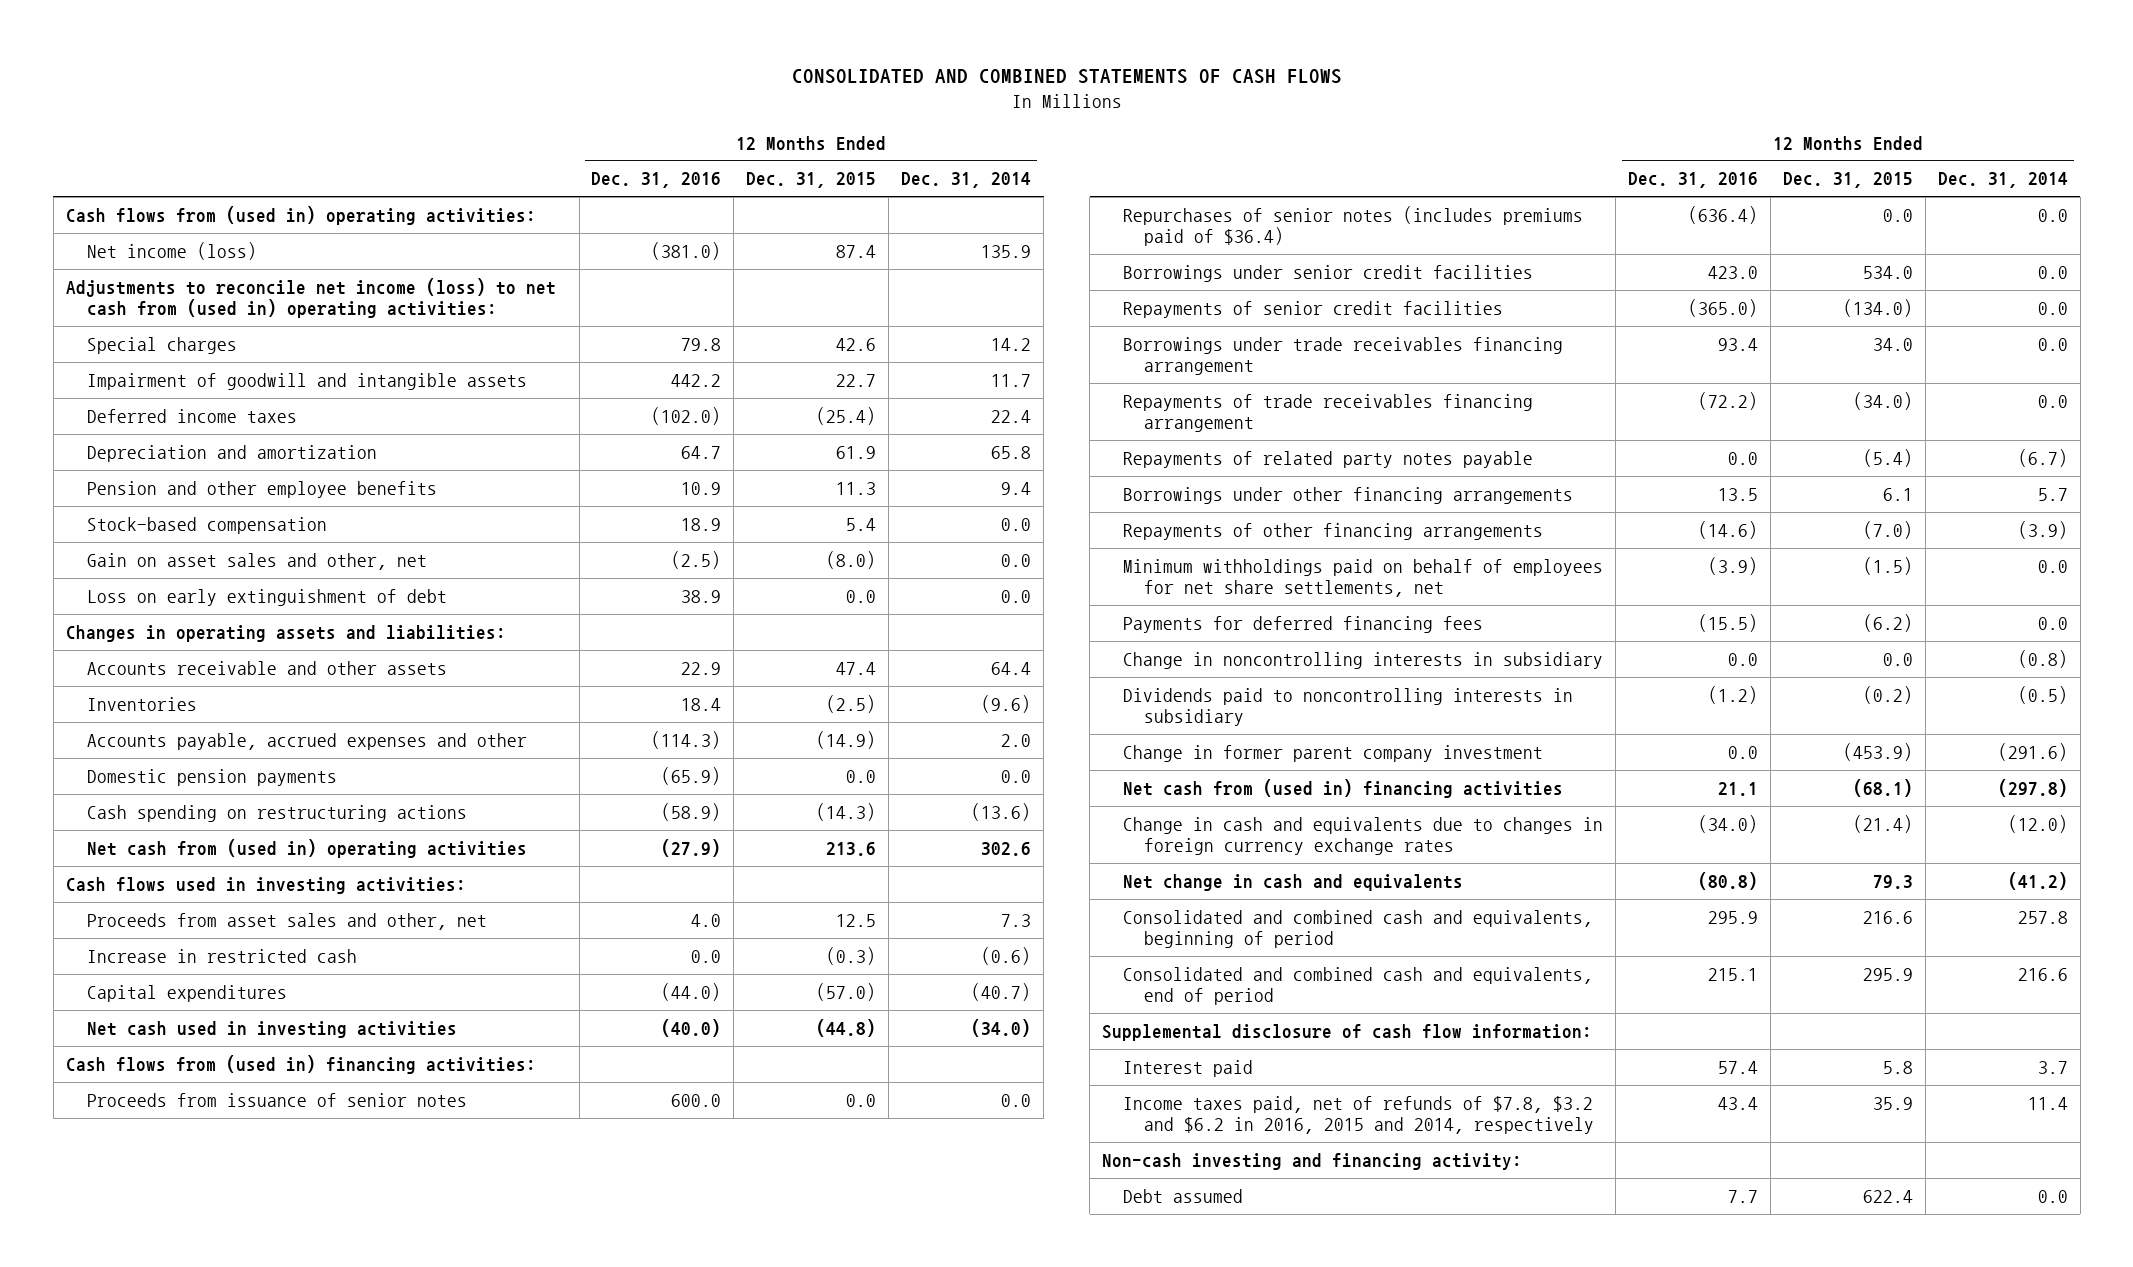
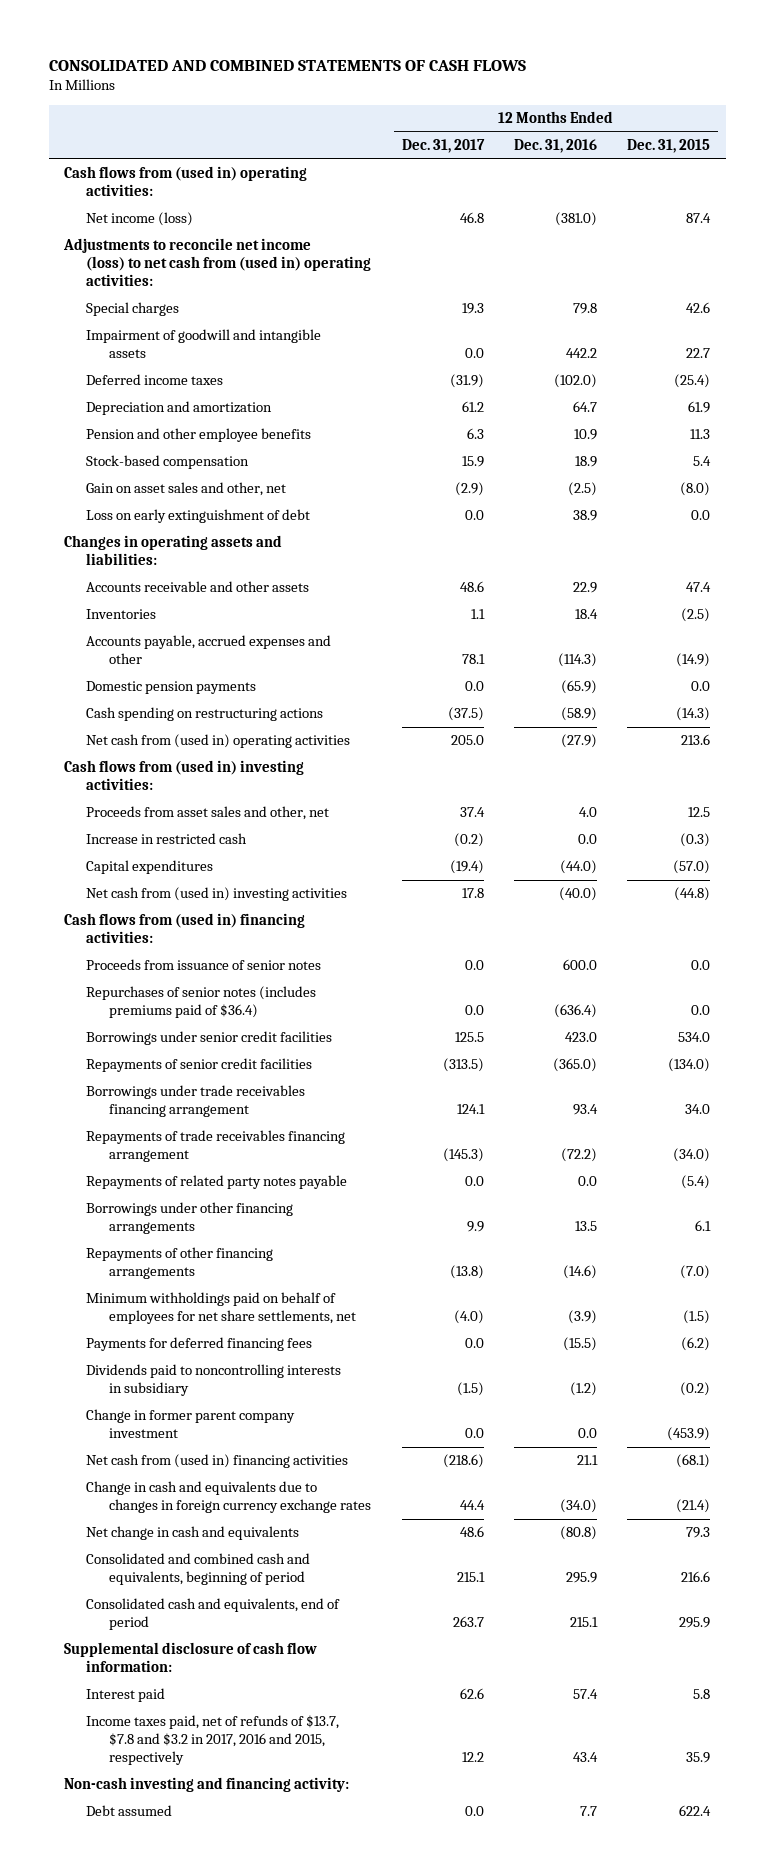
[901,172,1032,189] Dec. 31, 2014 -> none
none -> [401,138,485,153] Dec. 31, 2017
[65,876,466,894] Cash flows used in investing activities: -> [63,760,304,791] Cash flows from (used in) investing activities:
[86,1020,457,1038] Net cash used in investing activities -> [86,887,348,902] Net cash from (used in) investing activities
[1123,651,1604,669] Change in noncontrolling interests in subsidiary -> none
[1123,966,1594,1006] Consolidated and combined cash and equivalents, end of period -> [86,1598,341,1631] Consolidated cash and equivalents, end of period
[1123,1095,1594,1135] Income taxes paid, net of refunds of $7.8, $3.2 and $6.2 in 2016, 2015 and 2014, respectively -> [86,1715,340,1766] Income taxes paid, net of refunds of $13.7, $7.8 and $3.2 in 2017, 2016 and 2015, respectively

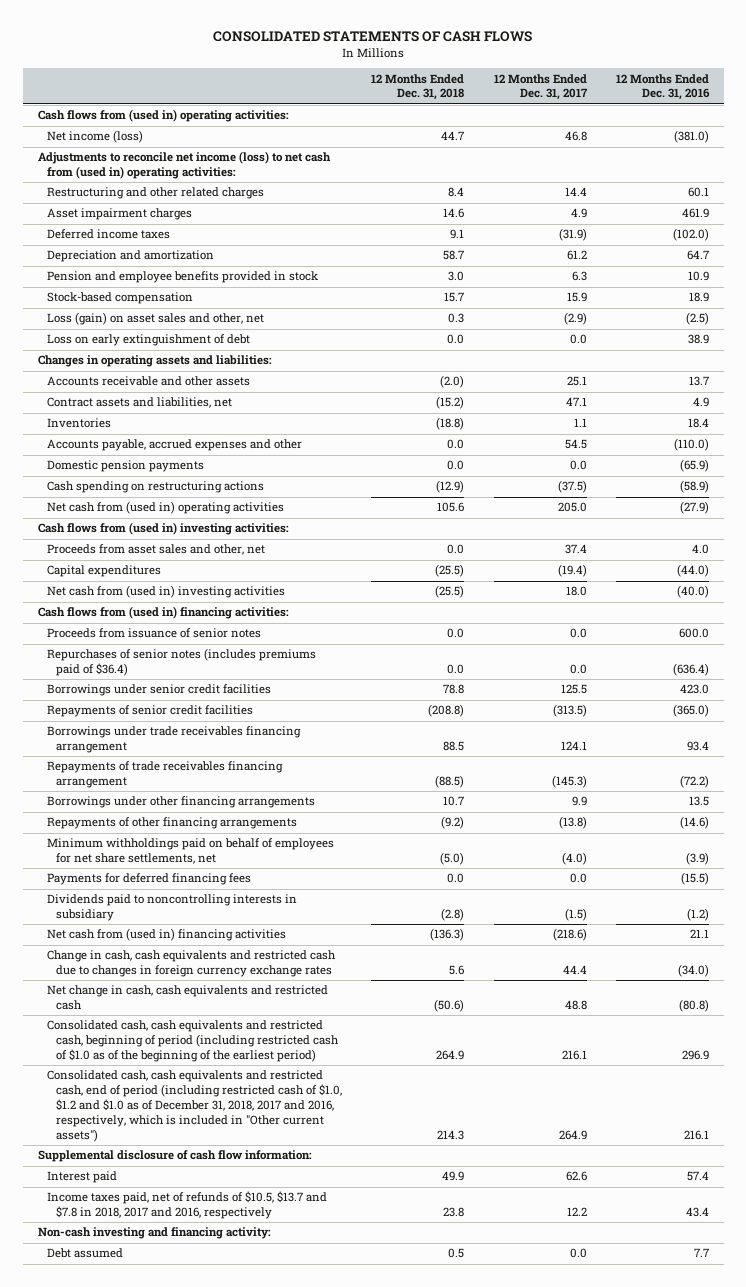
[48,59,526,71] CONSOLIDATED AND COMBINED STATEMENTS OF CASH FLOWS -> [213,30,533,42] CONSOLIDATED STATEMENTS OF CASH FLOWS
[627,138,711,153] Dec. 31, 2015 -> none
none -> [371,73,465,101] 12 Months Ended Dec. 31, 2018
[86,302,180,317] Special charges -> none
[86,329,322,359] Impairment of goodwill and intangible assets -> none
none -> [46,187,264,200] Restructuring and other related charges
none -> [46,208,192,221] Asset impairment charges
[86,428,312,443] Pension and other employee benefits -> [46,271,318,284] Pension and employee benefits provided in stock
[86,482,287,497] Gain on asset sales and other, net -> [46,312,264,326] Loss (gain) on asset sales and other, net
[459,581,484,593] 48.6 -> [566,376,587,387] 25.1
[573,582,598,594] 22.9 -> [688,376,709,387] 13.7
none -> [46,397,232,409] Contract assets and liabilities, net
[461,654,485,665] 78.1 -> [564,439,587,450] 54.5
[558,653,598,668] (114.3) -> [673,438,709,452] (110.0)
[86,833,248,845] Increase in restricted cash -> none
[461,888,484,899] 17.8 -> [565,586,587,597] 18.0
[86,1175,348,1190] Repayments of related party notes payable -> none
[86,1409,296,1439] Change in former parent company investment -> none
[86,1553,311,1586] Consolidated and combined cash and equivalents, beginning of period -> none
[86,1598,341,1631] Consolidated cash and equivalents, end of period -> none
[86,1481,371,1514] Change in cash and equivalents due to changes in foreign currency exchange rates -> [46,950,336,978] Change in cash, cash equivalents and restricted cash due to changes in foreign currency exchange rates
[86,1526,300,1541] Net change in cash and equivalents -> [46,985,328,1011] Net change in cash, cash equivalents and restricted cash
[459,1526,484,1538] 48.6 -> [564,1000,587,1011] 48.8
none -> [46,1020,340,1063] Consolidated cash, cash equivalents and restricted cash, beginning of period (including restricted cash of $1.0 as of the beginning of the earliest period)
none -> [46,1070,343,1142] Consolidated cash, cash equivalents and restricted cash, end of period (including restricted cash of $1.0, $1.2 and $1.0 as of December 31, 2018, 2017 and 2016, respectively, which is included in "Other current assets")
[86,1715,340,1766] Income taxes paid, net of refunds of $13.7, $7.8 and $3.2 in 2017, 2016 and 2015, respectively -> [46,1191,327,1220] Income taxes paid, net of refunds of $10.5, $13.7 and $7.8 in 2018, 2017 and 2016, respectively

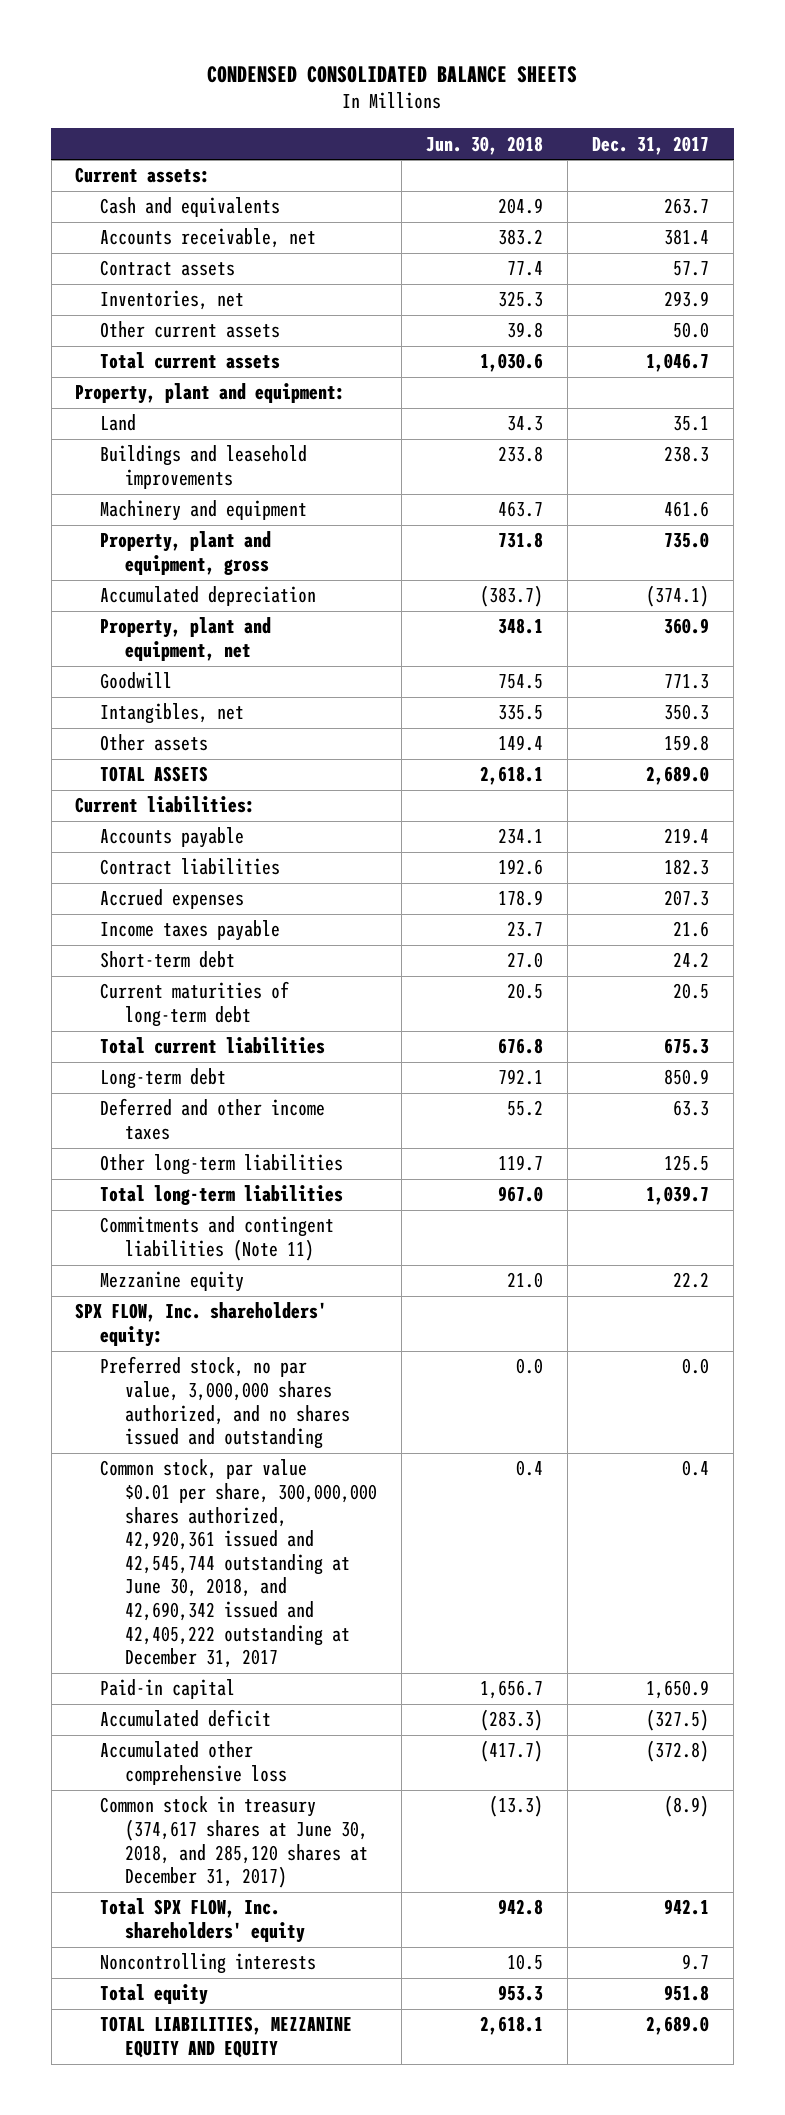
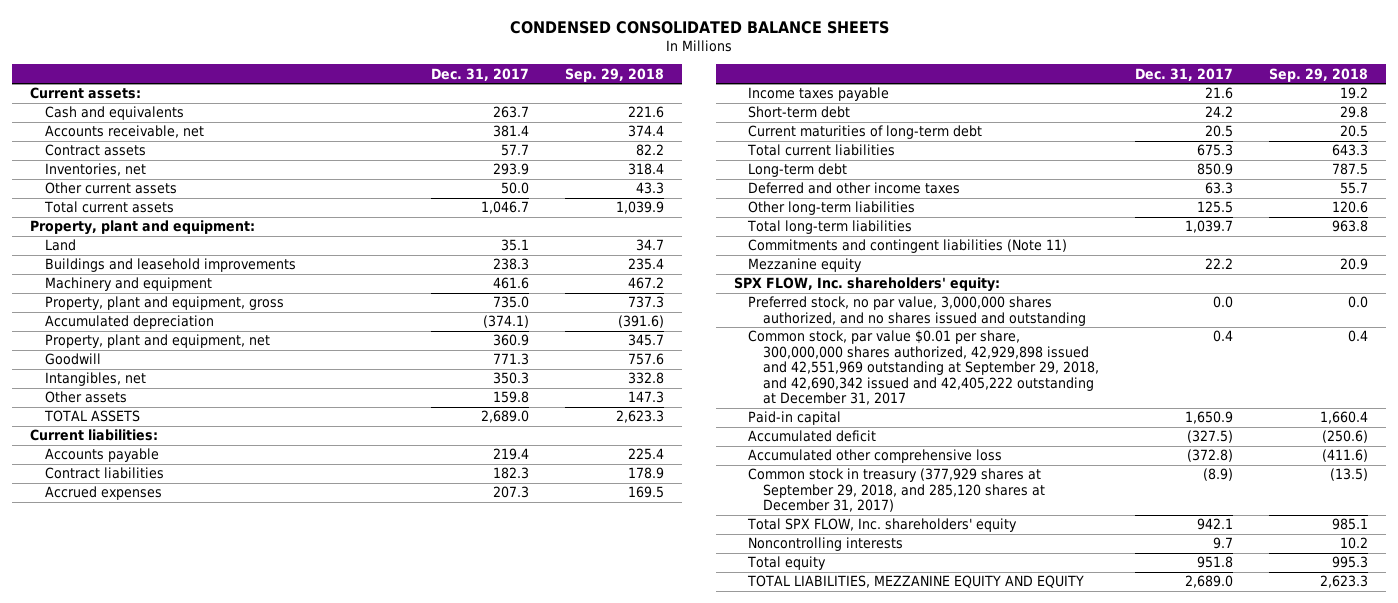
[426,135,544,155] Jun. 30, 2018 -> none
none -> [565,67,665,82] Sep. 29, 2018
[100,1459,378,1669] Common stock, par value $0.01 per share, 300,000,000 shares authorized, 42,920,361 issued and 42,545,744 outstanding at June 30, 2018, and 42,690,342 issued and 42,405,222 outstanding at December 31, 2017 -> [748,330,1099,406] Common stock, par value $0.01 per share, 300,000,000 shares authorized, 42,929,898 issued and 42,551,969 outstanding at September 29, 2018, and 42,690,342 issued and 42,405,222 outstanding at December 31, 2017
[100,1796,369,1889] Common stock in treasury (374,617 shares at June 30, 2018, and 285,120 shares at December 31, 2017) -> [748,468,1045,513] Common stock in treasury (377,929 shares at September 29, 2018, and 285,120 shares at December 31, 2017)

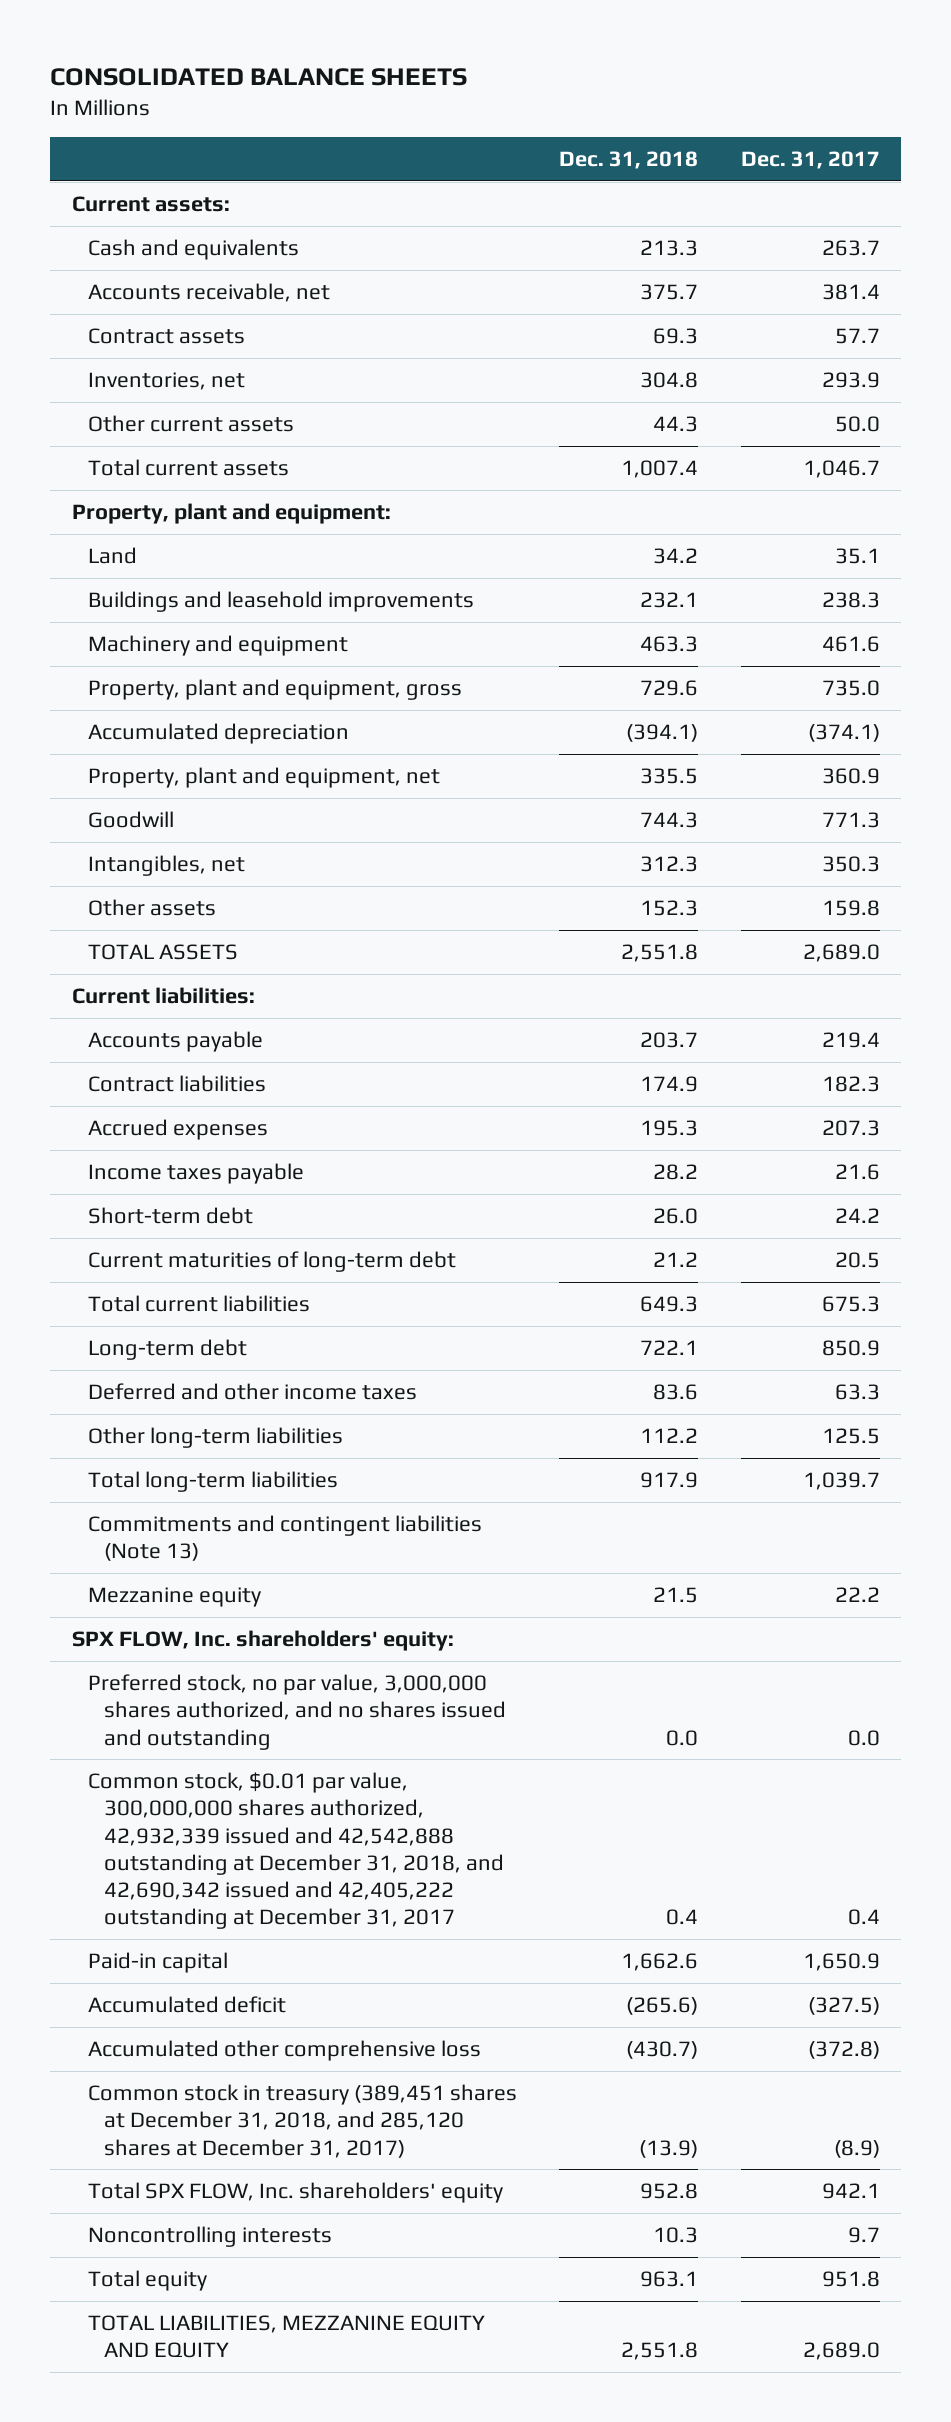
[510,20,890,34] CONDENSED CONSOLIDATED BALANCE SHEETS -> [50,67,468,86] CONSOLIDATED BALANCE SHEETS
[565,67,665,82] Sep. 29, 2018 -> none
none -> [559,151,699,170] Dec. 31, 2018
[748,239,1068,254] Commitments and contingent liabilities (Note 11) -> [87,1515,482,1562] Commitments and contingent liabilities (Note 13)
[748,330,1099,406] Common stock, par value $0.01 per share, 300,000,000 shares authorized, 42,929,898 issued and 42,551,969 outstanding at September 29, 2018, and 42,690,342 issued and 42,405,222 outstanding at December 31, 2017 -> [87,1772,504,1929] Common stock, $0.01 par value, 300,000,000 shares authorized, 42,932,339 issued and 42,542,888 outstanding at December 31, 2018, and 42,690,342 issued and 42,405,222 outstanding at December 31, 2017
[748,468,1045,513] Common stock in treasury (377,929 shares at September 29, 2018, and 285,120 shares at December 31, 2017) -> [87,2084,517,2158] Common stock in treasury (389,451 shares at December 31, 2018, and 285,120 shares at December 31, 2017)

